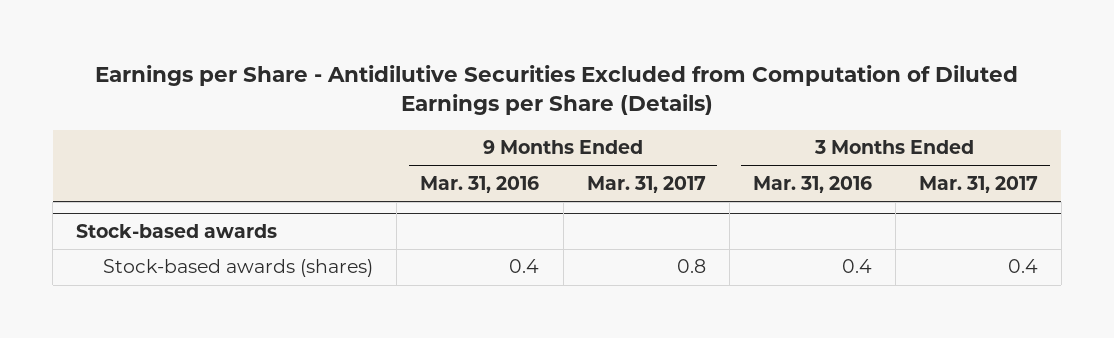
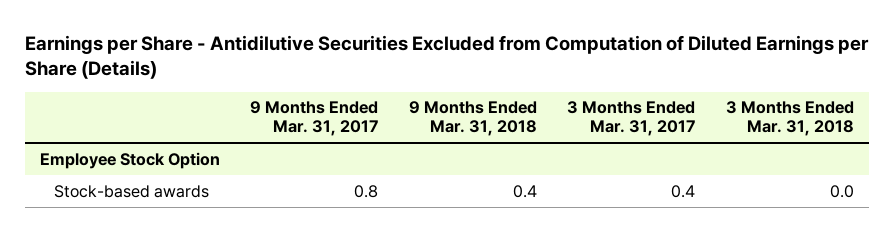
[420,176,540,194] Mar. 31, 2016 -> none
[752,176,872,194] Mar. 31, 2016 -> none
none -> [408,101,537,137] 9 Months Ended Mar. 31, 2018
none -> [725,101,854,137] 3 Months Ended Mar. 31, 2018
[76,223,278,238] Stock-based awards -> [39,151,220,169] Employee Stock Option
[103,259,374,278] Stock-based awards (shares) -> [53,184,209,198] Stock-based awards

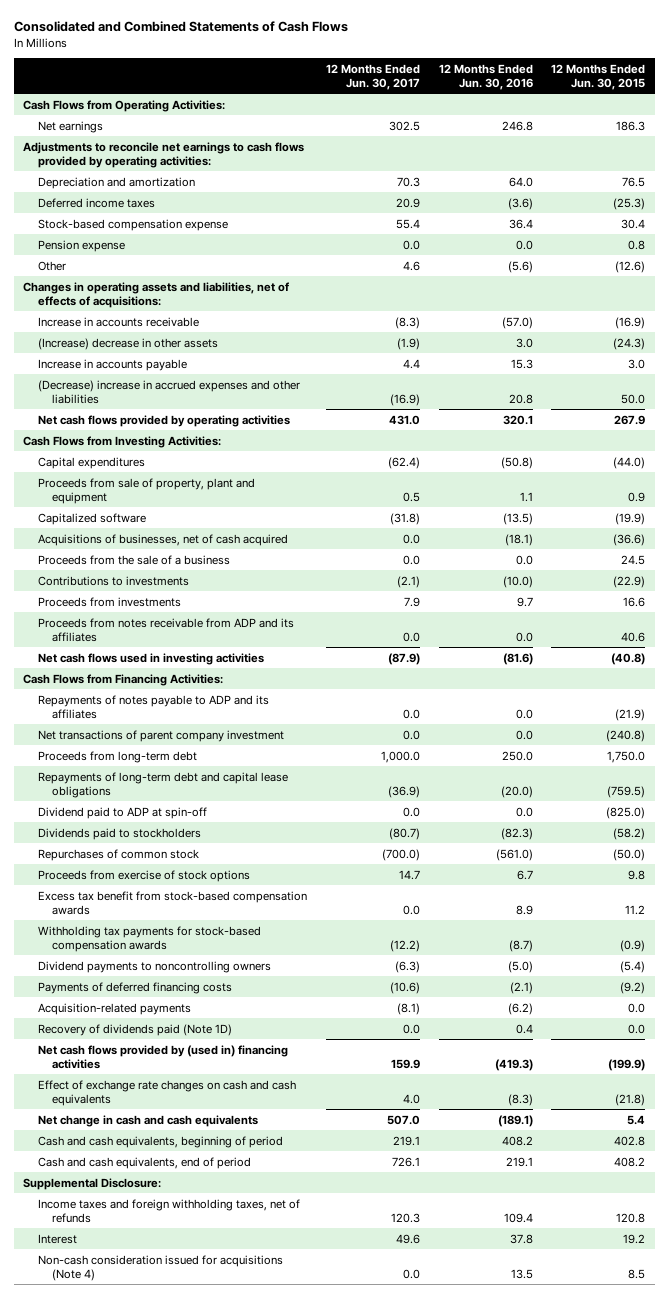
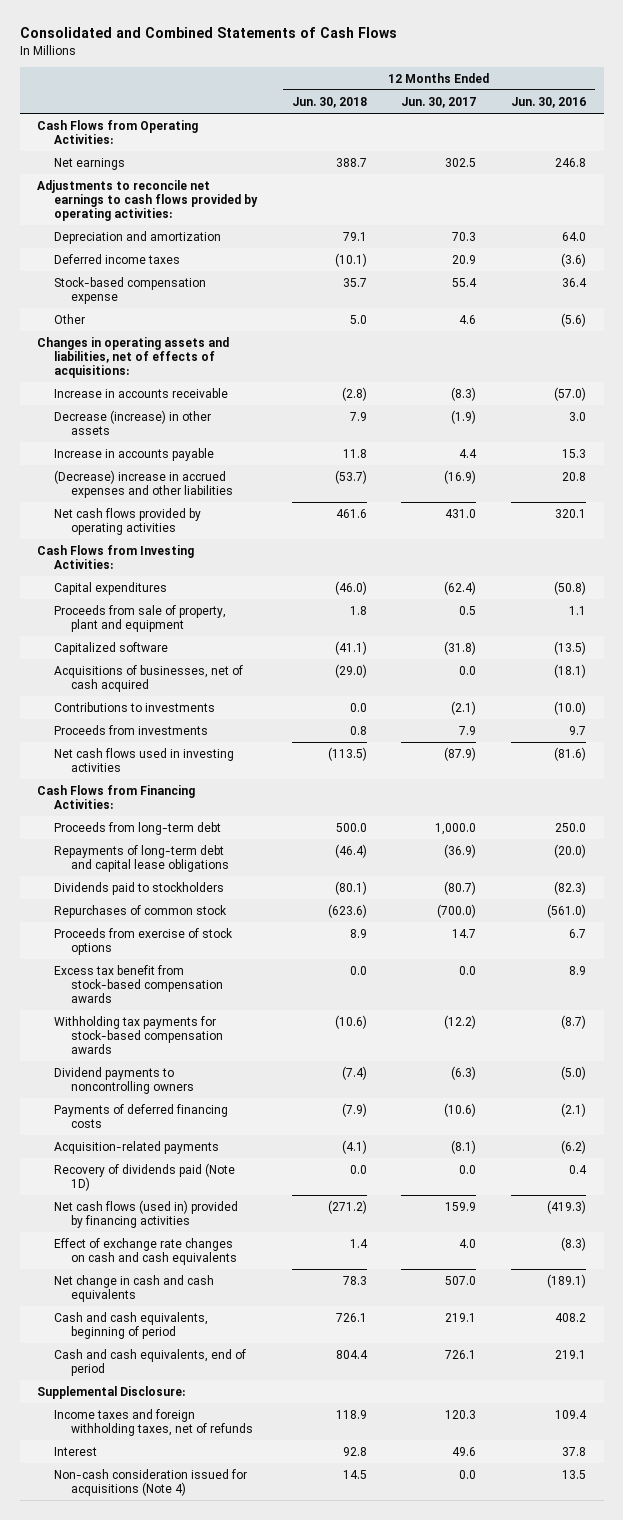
[551,63,646,90] 12 Months Ended Jun. 30, 2015 -> none
none -> [291,96,367,108] Jun. 30, 2018
[37,239,125,252] Pension expense -> none
[37,337,218,350] (Increase) decrease in other assets -> [54,409,212,436] Decrease (increase) in other assets
[37,554,230,565] Proceeds from the sale of a business -> none
[37,617,294,642] Proceeds from notes receivable from ADP and its affiliates -> none
[37,694,269,719] Repayments of notes payable to ADP and its affiliates -> none
[37,729,284,742] Net transactions of parent company investment -> none
[37,806,207,819] Dividend paid to ADP at spin-off -> none
[37,1044,288,1069] Net cash flows provided by (used in) financing activities -> [54,1199,239,1229] Net cash flows (used in) provided by financing activities

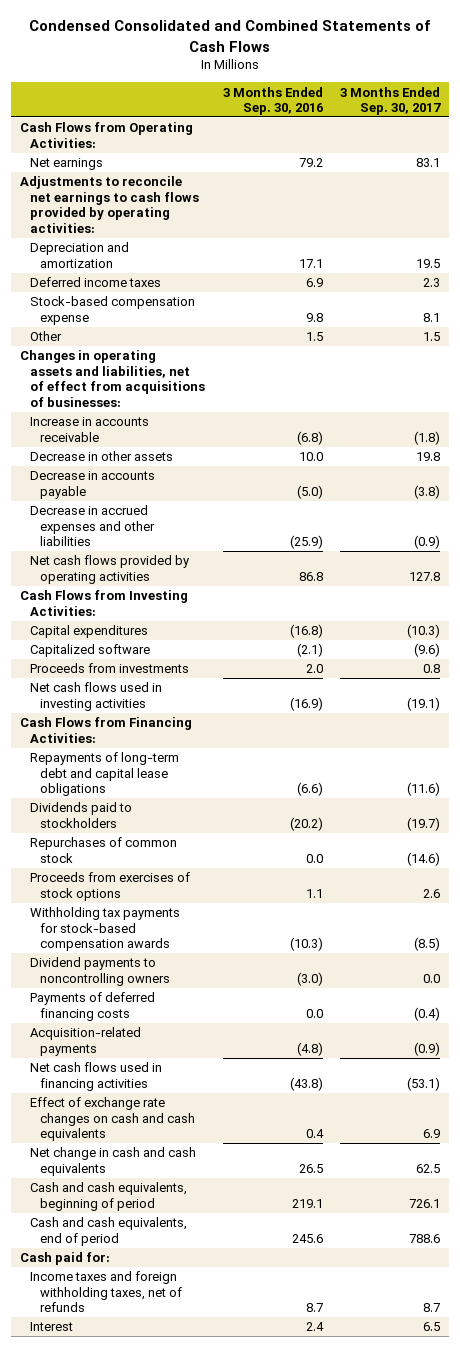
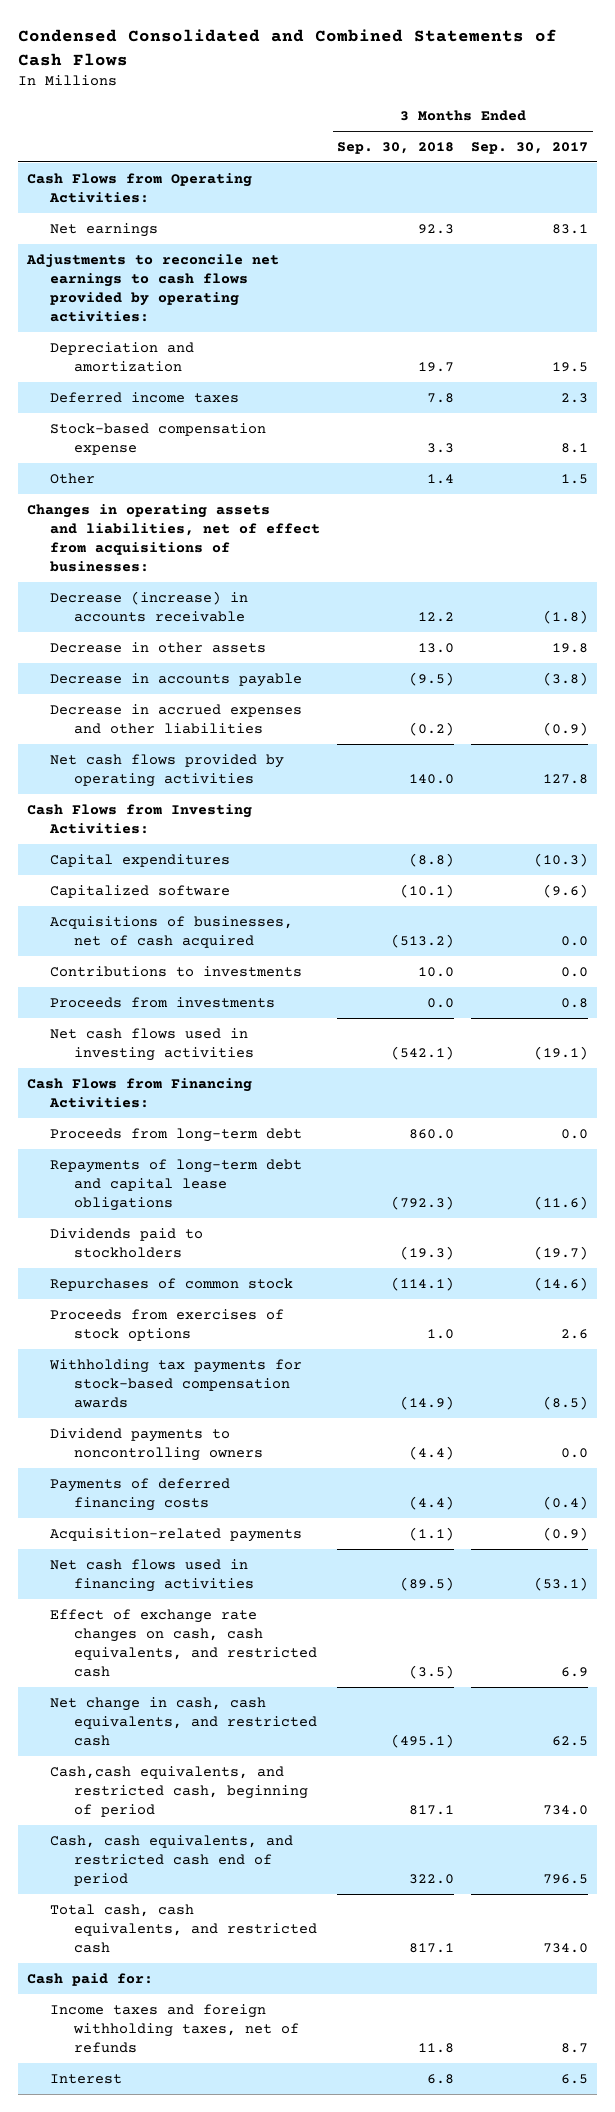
[222,86,323,116] 3 Months Ended Sep. 30, 2016 -> none
none -> [337,141,455,154] Sep. 30, 2018
[29,417,149,442] Increase in accounts receivable -> [50,590,249,622] Decrease (increase) in accounts receivable
none -> [50,915,294,948] Acquisitions of businesses, net of cash acquired
none -> [50,965,303,977] Contributions to investments
none -> [50,1127,303,1142] Proceeds from long-term debt
[29,1097,196,1142] Effect of exchange rate changes on cash and cash equivalents -> [50,1608,317,1677] Effect of exchange rate changes on cash, cash equivalents, and restricted cash
[29,1147,196,1176] Net change in cash and cash equivalents -> [50,1696,317,1746] Net change in cash, cash equivalents, and restricted cash
[29,1182,187,1211] Cash and cash equivalents, beginning of period -> [50,1765,308,1817] Cash,cash equivalents, and restricted cash, beginning of period
[409,1198,441,1208] 726.1 -> [543,1804,589,1815] 734.0
[29,1217,187,1246] Cash and cash equivalents, end of period -> [50,1834,294,1886] Cash, cash equivalents, and restricted cash end of period
[409,1233,441,1243] 788.6 -> [543,1873,589,1884] 796.5
none -> [50,1903,317,1953] Total cash, cash equivalents, and restricted cash

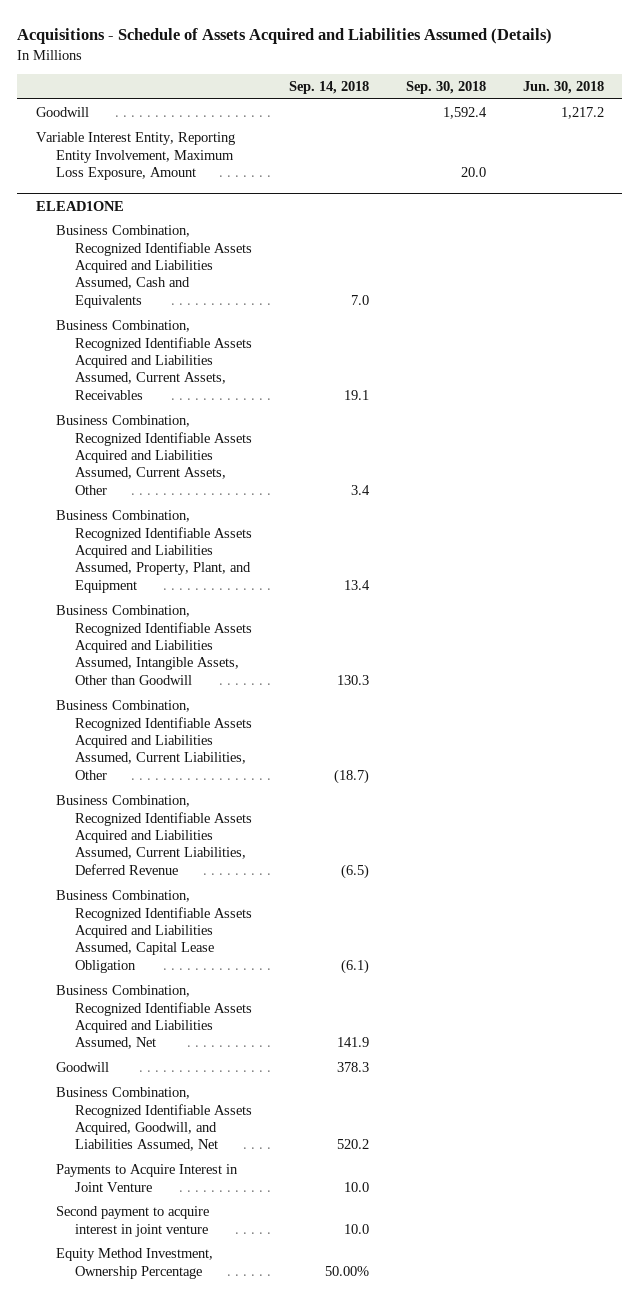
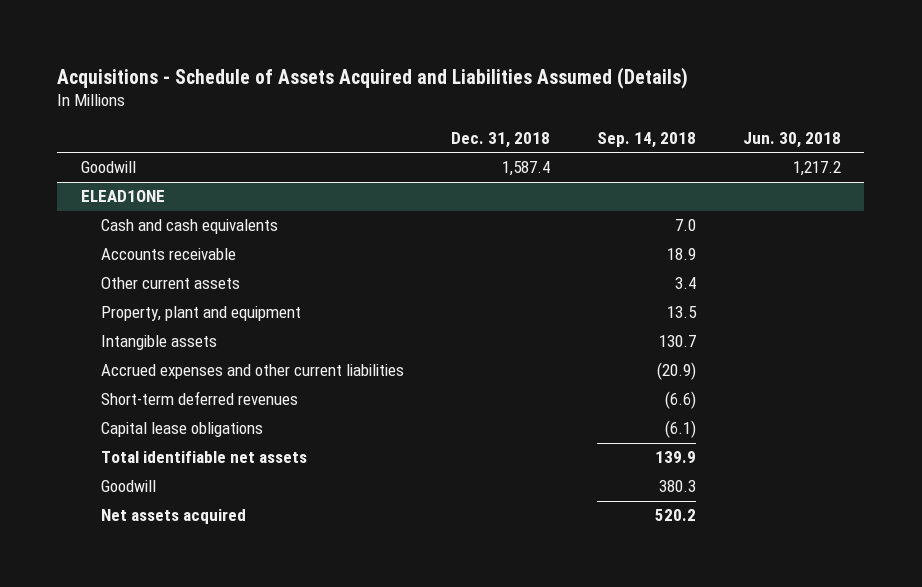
[405,81,486,95] Sep. 30, 2018 -> none
none -> [451,131,551,148] Dec. 31, 2018
[35,132,235,181] Variable Interest Entity, Reporting Entity Involvement, Maximum Loss Exposure, Amount -> none
[55,320,253,400] Business Combination, Recognized Identifiable Assets Acquired and Liabilities Assumed, Current Assets, Receivables -> none
[55,605,253,685] Business Combination, Recognized Identifiable Assets Acquired and Liabilities Assumed, Intangible Assets, Other than Goodwill -> none
[55,795,253,875] Business Combination, Recognized Identifiable Assets Acquired and Liabilities Assumed, Current Liabilities, Deferred Revenue -> none
[55,1164,238,1192] Payments to Acquire Interest in Joint Venture -> none
[55,1206,209,1237] Second payment to acquire interest in joint venture -> none
[55,1248,213,1279] Equity Method Investment, Ownership Percentage -> none
[55,225,253,308] Business Combination, Recognized Identifiable Assets Acquired and Liabilities Assumed, Cash and Equivalents -> [101,219,279,235] Cash and cash equivalents
none -> [101,248,237,261] Accounts receivable
[55,415,253,495] Business Combination, Recognized Identifiable Assets Acquired and Liabilities Assumed, Current Assets, Other -> [101,277,241,290] Other current assets
[55,510,253,593] Business Combination, Recognized Identifiable Assets Acquired and Liabilities Assumed, Property, Plant, and Equipment -> [101,306,302,322] Property, plant and equipment
[344,579,371,590] 13.4 -> [667,306,698,319] 13.5
none -> [101,335,218,351] Intangible assets
[55,700,253,780] Business Combination, Recognized Identifiable Assets Acquired and Liabilities Assumed, Current Liabilities, Other -> [101,364,405,380] Accrued expenses and other current liabilities
[334,768,370,784] (18.7) -> [657,362,697,381] (20.9)
none -> [101,391,299,406] Short-term deferred revenues
[55,890,253,973] Business Combination, Recognized Identifiable Assets Acquired and Liabilities Assumed, Capital Lease Obligation -> [101,422,264,438] Capital lease obligations
[55,985,253,1050] Business Combination, Recognized Identifiable Assets Acquired and Liabilities Assumed, Net -> [101,451,308,464] Total identifiable net assets
[337,1037,370,1048] 141.9 -> [655,451,697,464] 139.9
[337,1062,370,1073] 378.3 -> [659,480,697,493] 380.3
[55,1087,253,1152] Business Combination, Recognized Identifiable Assets Acquired, Goodwill, and Liabilities Assumed, Net -> [101,509,247,525] Net assets acquired

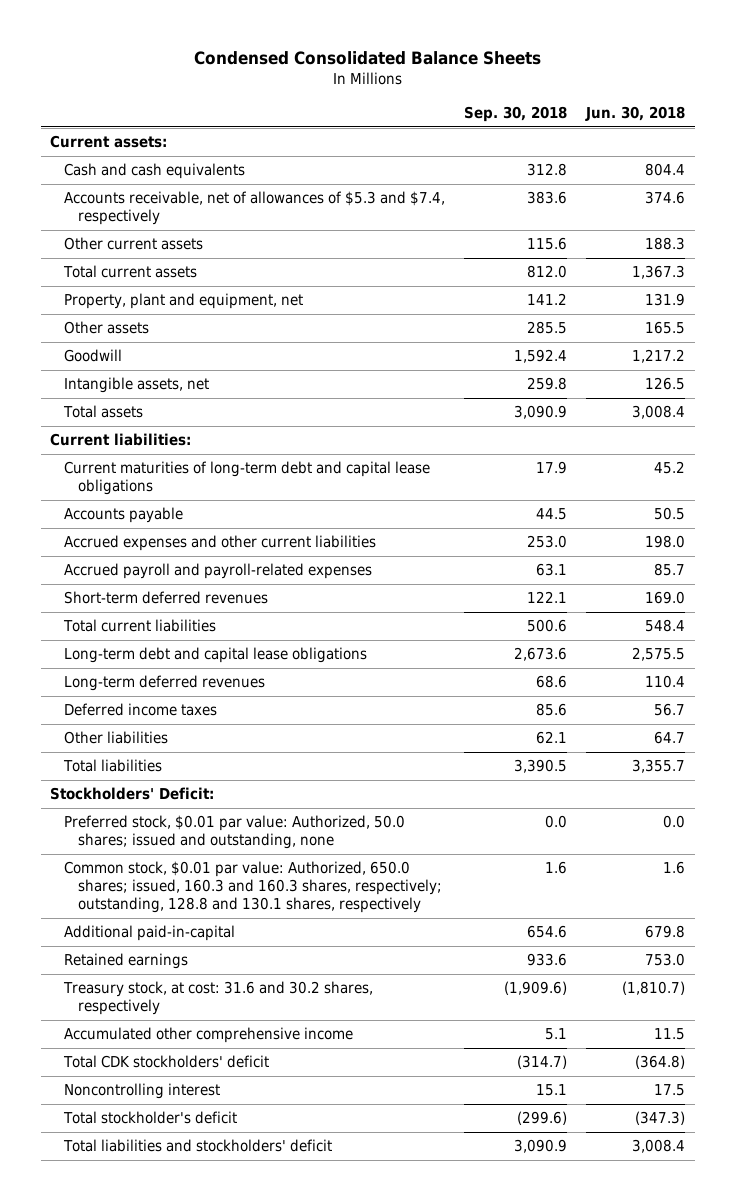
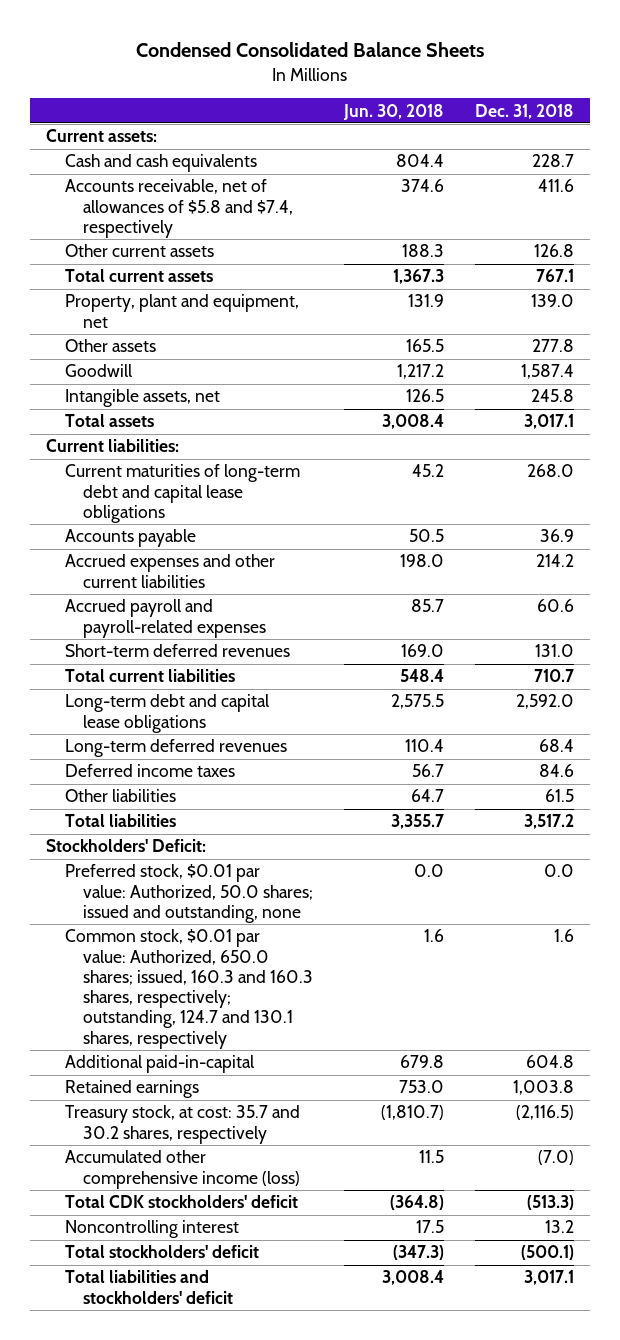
[463,106,567,123] Sep. 30, 2018 -> none
none -> [475,103,575,119] Dec. 31, 2018
[63,191,445,226] Accounts receivable, net of allowances of $5.3 and $7.4, respectively -> [64,179,294,238] Accounts receivable, net of allowances of $5.8 and $7.4, respectively
[63,861,442,914] Common stock, $0.01 par value: Authorized, 650.0 shares; issued, 160.3 and 160.3 shares, respectively; outstanding, 128.8 and 130.1 shares, respectively -> [64,929,314,1049] Common stock, $0.01 par value: Authorized, 650.0 shares; issued, 160.3 and 160.3 shares, respectively; outstanding, 124.7 and 130.1 shares, respectively
[62,981,373,1016] Treasury stock, at cost: 31.6 and 30.2 shares, respectively -> [64,1105,300,1144] Treasury stock, at cost: 35.7 and 30.2 shares, respectively
[63,1027,353,1044] Accumulated other comprehensive income -> [64,1150,301,1189] Accumulated other comprehensive income (loss)
[62,1111,237,1125] Total stockholder's deficit -> [64,1245,259,1259] Total stockholders' deficit

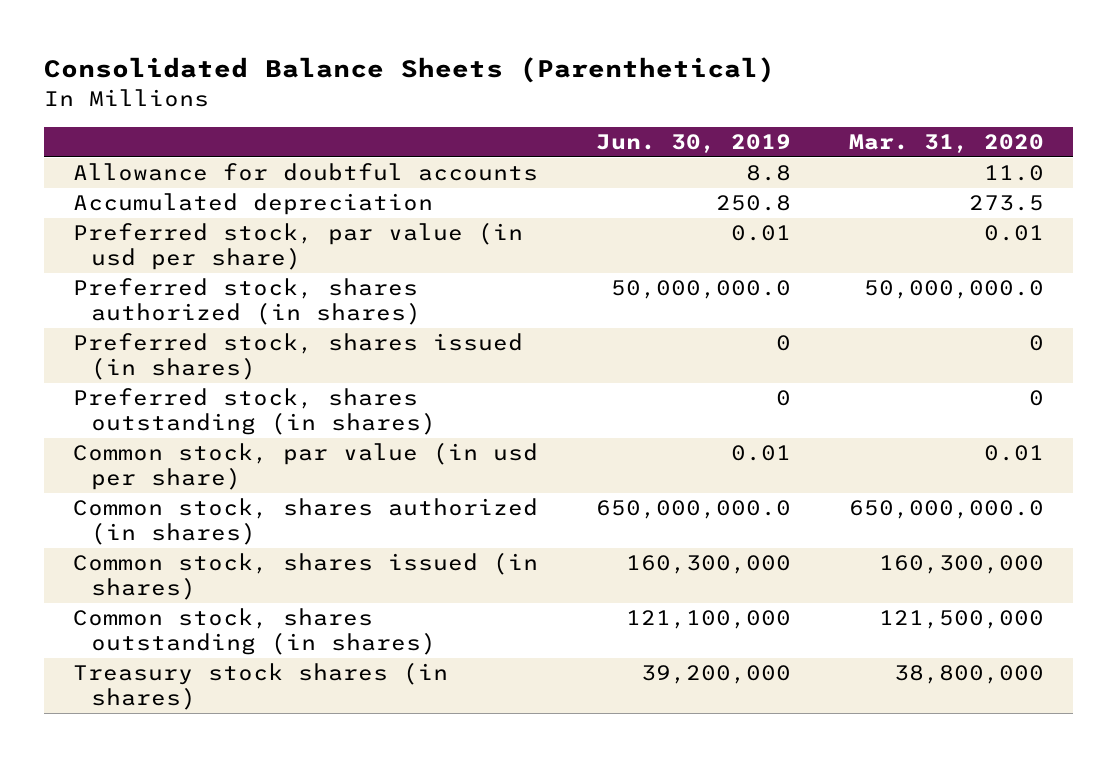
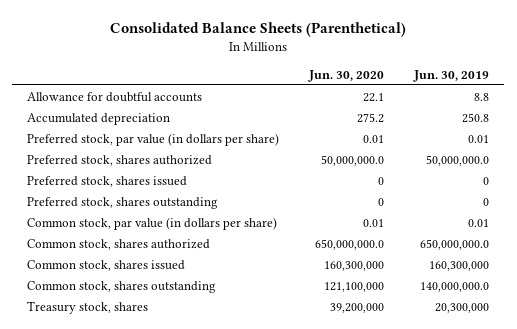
[848,133,1044,153] Mar. 31, 2020 -> none
none -> [308,69,385,82] Jun. 30, 2020
[73,222,524,271] Preferred stock, par value (in usd per share) -> [27,132,280,146] Preferred stock, par value (in dollars per share)
[73,278,422,326] Preferred stock, shares authorized (in shares) -> [27,154,213,166] Preferred stock, shares authorized
[73,333,524,381] Preferred stock, shares issued (in shares) -> [27,175,188,187] Preferred stock, shares issued
[73,388,437,436] Preferred stock, shares outstanding (in shares) -> [27,196,219,209] Preferred stock, shares outstanding
[73,442,539,491] Common stock, par value (in usd per share) -> [27,216,278,230] Common stock, par value (in dollars per share)
[73,498,539,546] Common stock, shares authorized (in shares) -> [27,238,211,250] Common stock, shares authorized
[73,552,539,601] Common stock, shares issued (in shares) -> [27,259,186,271] Common stock, shares issued
[73,608,437,656] Common stock, shares outstanding (in shares) -> [27,280,217,293] Common stock, shares outstanding
[626,610,792,630] 121,100,000 -> [420,281,490,292] 140,000,000.0
[73,662,449,711] Treasury stock shares (in shares) -> [27,300,149,314] Treasury stock, shares
[641,665,792,685] 39,200,000 -> [435,302,490,313] 20,300,000

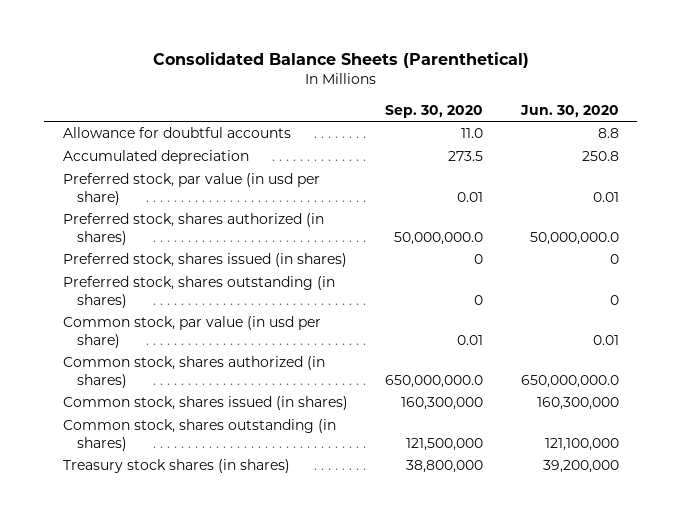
[413,69,490,82] Jun. 30, 2019 -> none
none -> [385,104,484,118] Sep. 30, 2020
[363,92,385,102] 22.1 -> [597,128,619,139] 8.8
[357,112,385,123] 275.2 -> [581,151,619,162] 250.8
[27,132,280,146] Preferred stock, par value (in dollars per share) -> [62,173,320,205] Preferred stock, par value (in usd per share)
[27,154,213,166] Preferred stock, shares authorized -> [62,213,324,245] Preferred stock, shares authorized (in shares)
[27,175,188,187] Preferred stock, shares issued -> [62,253,347,268] Preferred stock, shares issued (in shares)
[27,196,219,209] Preferred stock, shares outstanding -> [62,276,335,308] Preferred stock, shares outstanding (in shares)
[27,216,278,230] Common stock, par value (in dollars per share) -> [62,316,321,348] Common stock, par value (in usd per share)
[27,238,211,250] Common stock, shares authorized -> [62,356,325,388] Common stock, shares authorized (in shares)
[27,259,186,271] Common stock, shares issued -> [62,396,348,411] Common stock, shares issued (in shares)
[27,280,217,293] Common stock, shares outstanding -> [62,419,336,451] Common stock, shares outstanding (in shares)
[27,300,149,314] Treasury stock, shares -> [62,459,290,474] Treasury stock shares (in shares)

